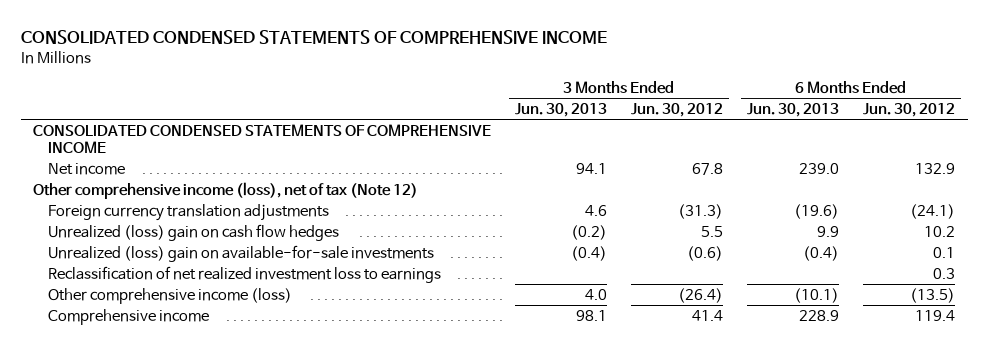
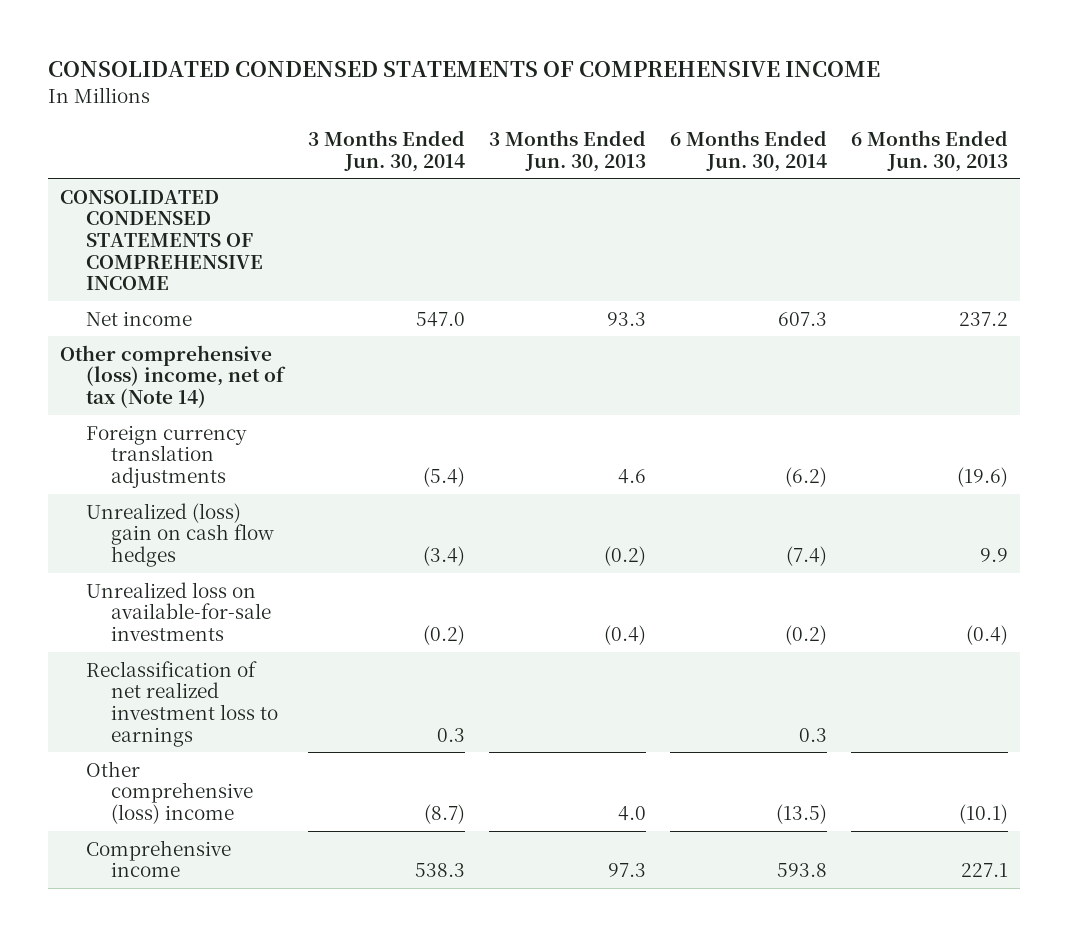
[631,103,724,118] Jun. 30, 2012 -> none
[863,103,956,118] Jun. 30, 2012 -> none
none -> [307,129,465,172] 3 Months Ended Jun. 30, 2014
none -> [670,129,828,172] 6 Months Ended Jun. 30, 2014
[576,162,608,174] 94.1 -> [606,311,646,326] 93.3
[799,162,840,174] 239.0 -> [959,311,1009,326] 237.2
[33,181,419,199] Other comprehensive income (loss), net of tax (Note 12) -> [59,344,286,408] Other comprehensive (loss) income, net of tax (Note 14)
[48,244,435,262] Unrealized (loss) gain on available-for-sale investments -> [85,581,272,641] Unrealized loss on available-for-sale investments
[48,287,293,304] Other comprehensive income (loss) -> [85,760,254,824] Other comprehensive (loss) income
[576,309,608,321] 98.1 -> [607,863,646,878] 97.3
[799,309,840,321] 228.9 -> [961,863,1009,878] 227.1

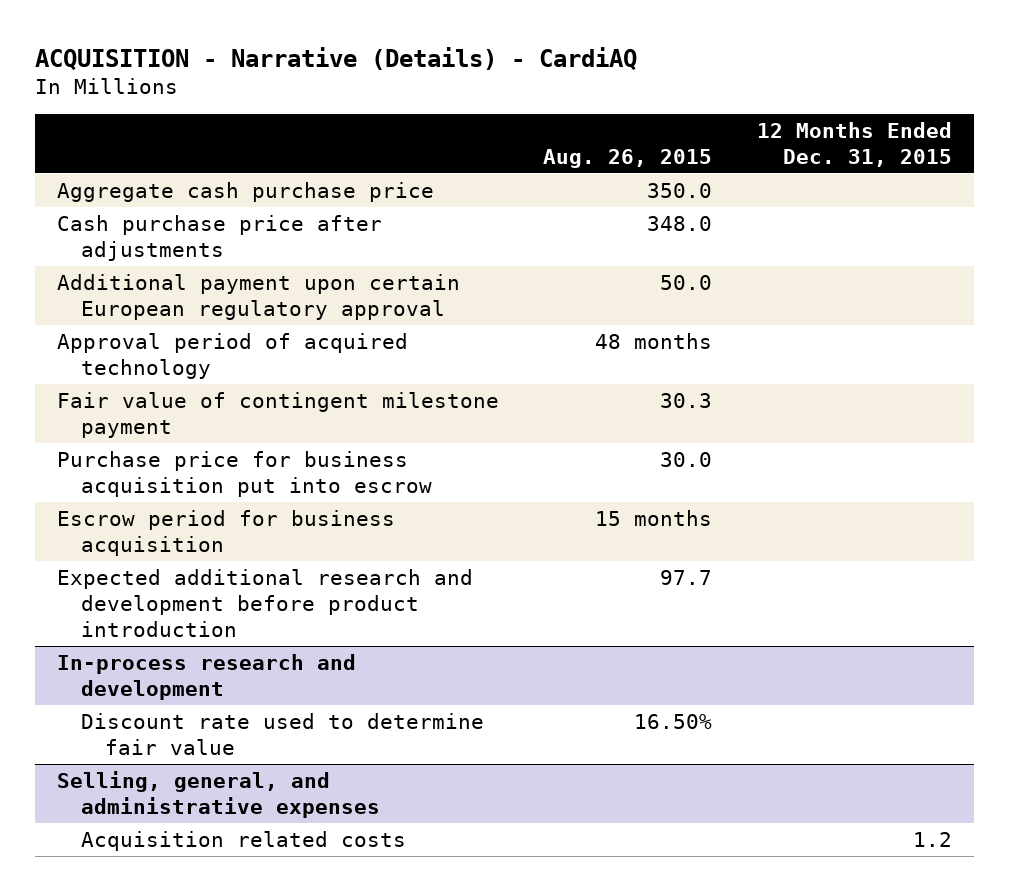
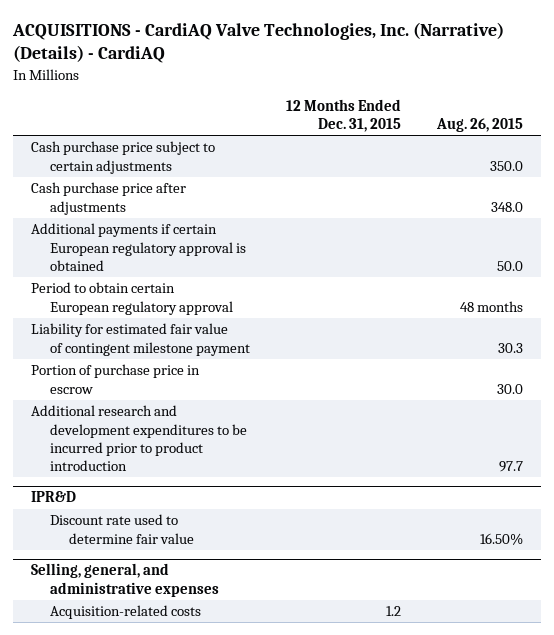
[35,46,638,70] ACQUISITION - Narrative (Details) - CardiAQ -> [11,22,504,64] ACQUISITIONS - CardiAQ Valve Technologies, Inc. (Narrative) (Details) - CardiAQ
[57,181,435,202] Aggregate cash purchase price -> [30,141,215,174] Cash purchase price subject to certain adjustments
[57,332,409,379] Approval period of acquired technology -> none
[57,509,396,556] Escrow period for business acquisition -> none
[57,273,461,320] Additional payment upon certain European regulatory approval -> [30,223,246,271] Additional payments if certain European regulatory approval is obtained
none -> [30,282,233,315] Period to obtain certain European regulatory approval
[57,391,500,438] Fair value of contingent milestone payment -> [30,323,250,356] Liability for estimated fair value of contingent milestone payment
[57,450,433,497] Purchase price for business acquisition put into escrow -> [30,364,200,394] Portion of purchase price in escrow
[57,568,474,637] Expected additional research and development before product introduction -> [30,405,247,472] Additional research and development expenditures to be incurred prior to product introduction
[57,653,357,700] In-process research and development -> [30,491,76,503] IPR&D
[81,830,407,851] Acquisition related costs -> [49,605,201,620] Acquisition-related costs

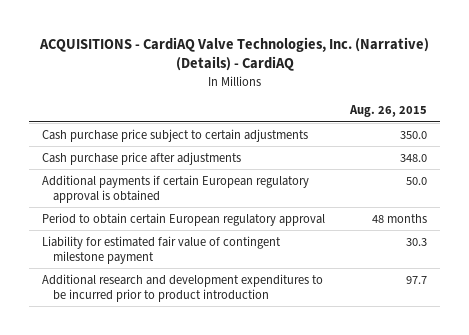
[286,98,402,133] 12 Months Ended Dec. 31, 2015 -> none
[30,364,200,394] Portion of purchase price in escrow -> none
[30,491,76,503] IPR&D -> none
[49,514,195,544] Discount rate used to determine fair value -> none
[30,563,219,597] Selling, general, and administrative expenses -> none
[49,605,201,620] Acquisition-related costs -> none

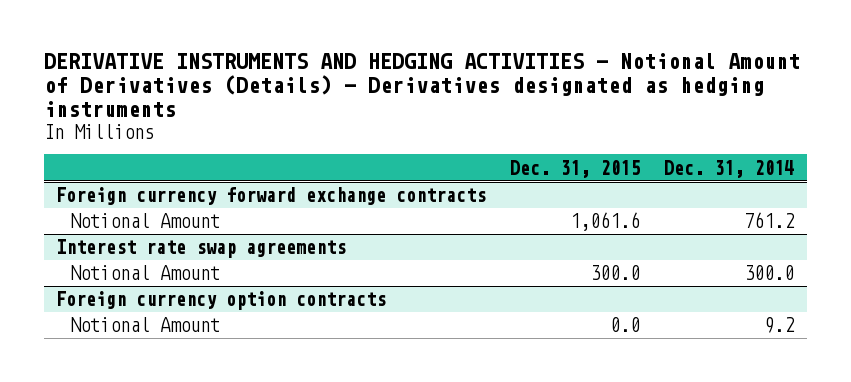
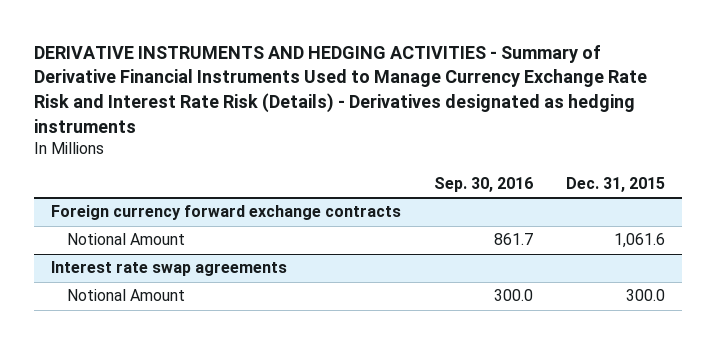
[44,52,801,118] DERIVATIVE INSTRUMENTS AND HEDGING ACTIVITIES - Notional Amount of Derivatives (Details) - Derivatives designated as hedging instruments -> [34,44,648,133] DERIVATIVE INSTRUMENTS AND HEDGING ACTIVITIES - Summary of Derivative Financial Instruments Used to Manage Currency Exchange Rate Risk and Interest Rate Risk (Details) - Derivatives designated as hedging instruments
[664,159,795,178] Dec. 31, 2014 -> none
none -> [433,177,533,193] Sep. 30, 2016
[56,291,387,311] Foreign currency option contracts -> none
[69,317,220,333] Notional Amount -> none

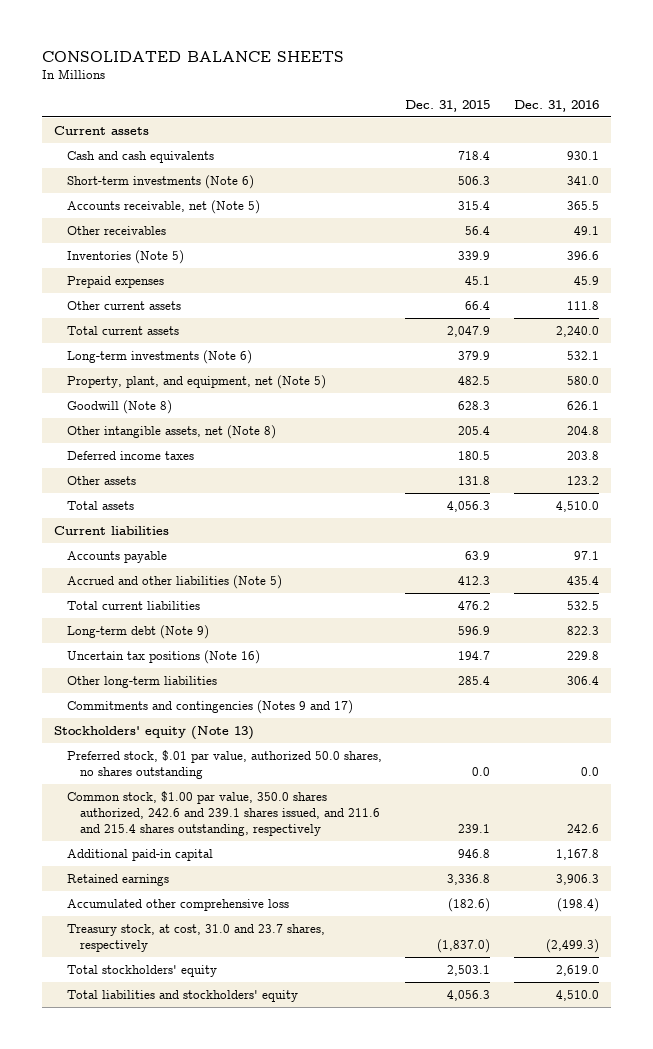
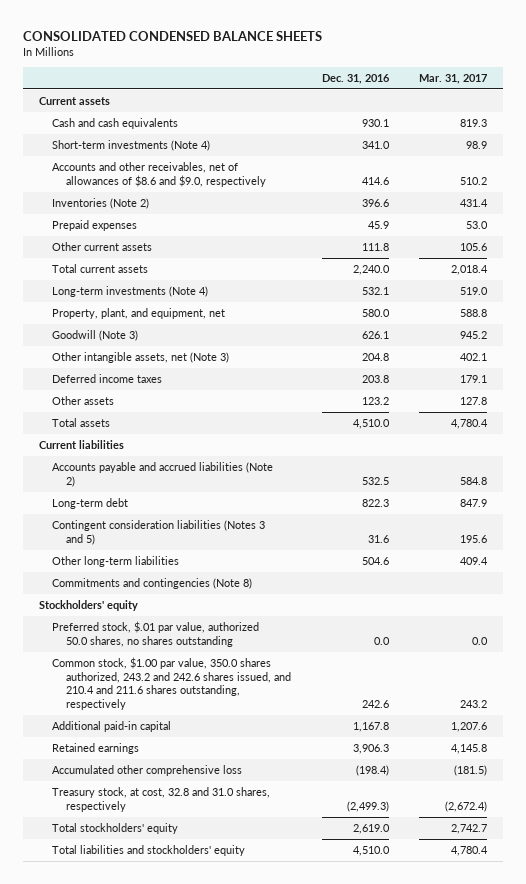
[42,51,345,63] CONSOLIDATED BALANCE SHEETS -> [23,30,323,41] CONSOLIDATED CONDENSED BALANCE SHEETS
[405,99,491,112] Dec. 31, 2015 -> none
none -> [419,73,488,84] Mar. 31, 2017
[66,199,260,214] Accounts receivable, net (Note 5) -> none
[66,225,166,235] Other receivables -> none
[66,174,254,189] Short-term investments (Note 6) -> [52,140,211,152] Short-term investments (Note 4)
none -> [52,162,267,187] Accounts and other receivables, net of allowances of $8.6 and $9.0, respectively
[66,249,184,264] Inventories (Note 5) -> [52,198,150,210] Inventories (Note 2)
[66,349,252,364] Long-term investments (Note 6) -> [52,286,209,298] Long-term investments (Note 4)
[66,374,326,389] Property, plant, and equipment, net (Note 5) -> [52,308,226,320] Property, plant, and equipment, net
[66,399,172,414] Goodwill (Note 8) -> [52,330,139,342] Goodwill (Note 3)
[66,424,276,439] Other intangible assets, net (Note 8) -> [52,352,230,364] Other intangible assets, net (Note 3)
[66,550,167,563] Accounts payable -> none
[66,574,282,589] Accrued and other liabilities (Note 5) -> none
[66,649,260,664] Uncertain tax positions (Note 16) -> none
[66,600,200,610] Total current liabilities -> [52,462,274,487] Accounts payable and accrued liabilities (Note 2)
[66,624,209,639] Long-term debt (Note 9) -> [52,498,129,510] Long-term debt
none -> [52,520,266,545] Contingent consideration liabilities (Notes 3 and 5)
[566,675,599,685] 306.4 -> [361,557,389,566] 504.6
[66,699,353,714] Commitments and contingencies (Notes 9 and 17) -> [52,578,253,590] Commitments and contingencies (Note 8)
[53,725,254,740] Stockholders' equity (Note 13) -> [38,600,138,612] Stockholders' equity
[66,790,380,836] Common stock, $1.00 par value, 350.0 shares authorized, 242.6 and 239.1 shares issued, and 211.6 and 215.4 shares outstanding, respectively -> [52,657,292,711] Common stock, $1.00 par value, 350.0 shares authorized, 243.2 and 242.6 shares issued, and 210.4 and 211.6 shares outstanding, respectively
[66,923,325,952] Treasury stock, at cost, 31.0 and 23.7 shares, respectively -> [52,787,271,812] Treasury stock, at cost, 32.8 and 31.0 shares, respectively

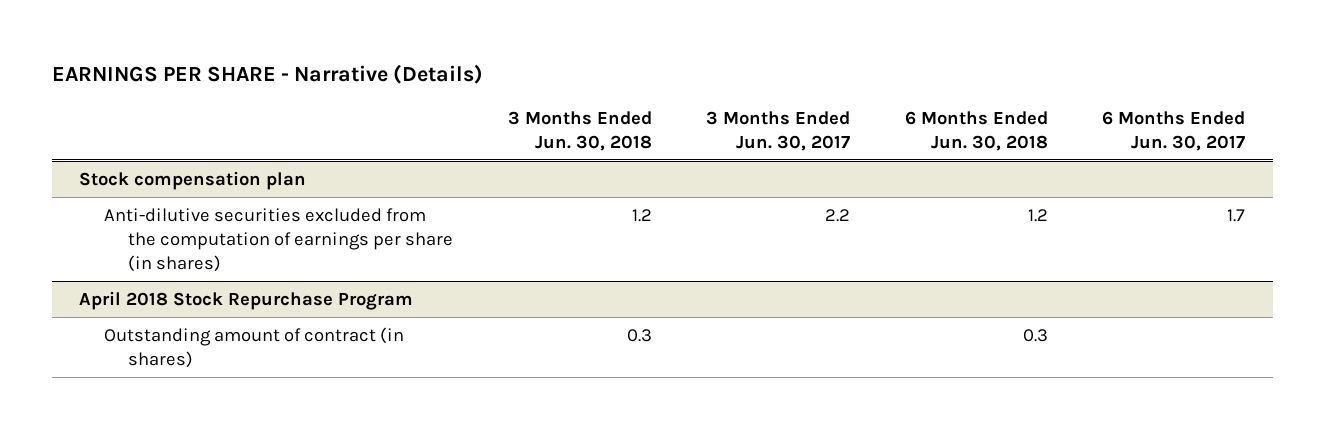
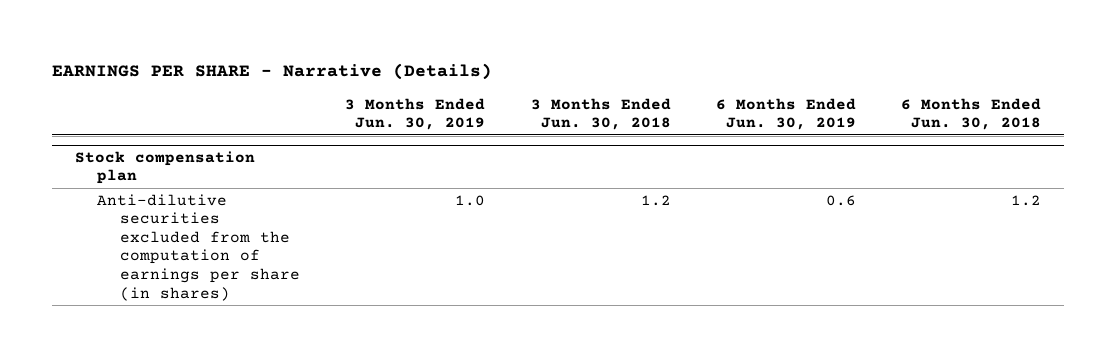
[706,110,851,151] 3 Months Ended Jun. 30, 2017 -> none
[1102,110,1246,151] 6 Months Ended Jun. 30, 2017 -> none
none -> [345,97,486,131] 3 Months Ended Jun. 30, 2019
none -> [716,97,857,131] 6 Months Ended Jun. 30, 2019
[79,291,414,311] April 2018 Stock Repurchase Program -> none
[103,327,404,368] Outstanding amount of contract (in shares) -> none

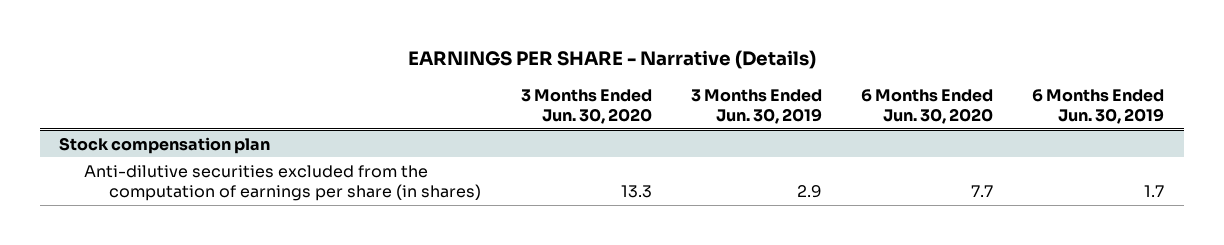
[530,97,671,131] 3 Months Ended Jun. 30, 2018 -> none
[901,97,1042,131] 6 Months Ended Jun. 30, 2018 -> none
none -> [520,88,652,125] 3 Months Ended Jun. 30, 2020
none -> [861,88,994,125] 6 Months Ended Jun. 30, 2020
[455,194,486,206] 1.0 -> [796,185,822,199] 2.9
[826,194,857,206] 0.6 -> [1144,185,1165,198] 1.7

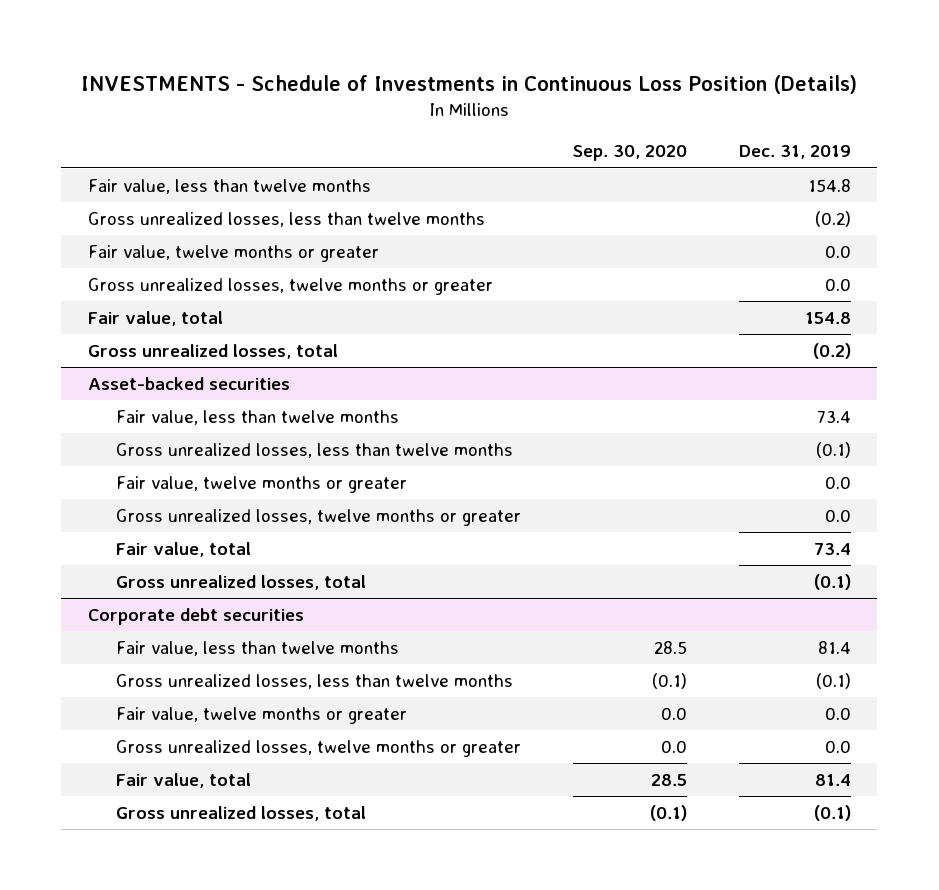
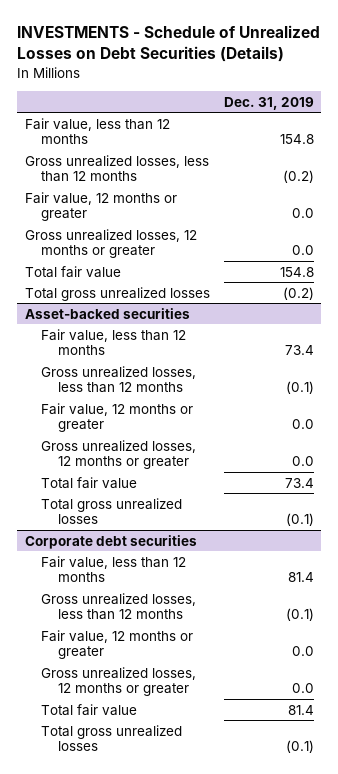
[81,74,858,94] INVESTMENTS - Schedule of Investments in Continuous Loss Position (Details) -> [17,25,321,63] INVESTMENTS - Schedule of Unrealized Losses on Debt Securities (Details)
[572,145,687,162] Sep. 30, 2020 -> none
[87,178,371,194] Fair value, less than twelve months -> [24,117,170,145] Fair value, less than 12 months
[87,211,485,227] Gross unrealized losses, less than twelve months -> [24,154,209,183] Gross unrealized losses, less than 12 months
[87,244,379,262] Fair value, twelve months or greater -> [24,191,177,222] Fair value, 12 months or greater
[87,277,493,295] Gross unrealized losses, twelve months or greater -> [24,228,197,259] Gross unrealized losses, 12 months or greater
[87,310,223,326] Fair value, total -> [24,265,121,278] Total fair value
[87,343,338,359] Gross unrealized losses, total -> [24,286,210,301] Total gross unrealized losses
[115,409,399,425] Fair value, less than twelve months -> [41,328,187,356] Fair value, less than 12 months
[115,442,513,458] Gross unrealized losses, less than twelve months -> [41,365,197,394] Gross unrealized losses, less than 12 months
[115,475,407,493] Fair value, twelve months or greater -> [41,402,194,433] Fair value, 12 months or greater
[115,508,521,526] Gross unrealized losses, twelve months or greater -> [41,439,197,470] Gross unrealized losses, 12 months or greater
[115,541,251,557] Fair value, total -> [41,476,138,489] Total fair value
[115,574,366,590] Gross unrealized losses, total -> [41,497,183,525] Total gross unrealized losses
[115,640,399,656] Fair value, less than twelve months -> [41,555,187,583] Fair value, less than 12 months
[115,673,513,689] Gross unrealized losses, less than twelve months -> [41,592,197,621] Gross unrealized losses, less than 12 months
[115,706,407,724] Fair value, twelve months or greater -> [41,629,194,660] Fair value, 12 months or greater
[115,739,521,757] Gross unrealized losses, twelve months or greater -> [41,666,197,697] Gross unrealized losses, 12 months or greater
[115,772,251,788] Fair value, total -> [41,703,138,716] Total fair value
[115,805,366,821] Gross unrealized losses, total -> [41,724,183,752] Total gross unrealized losses

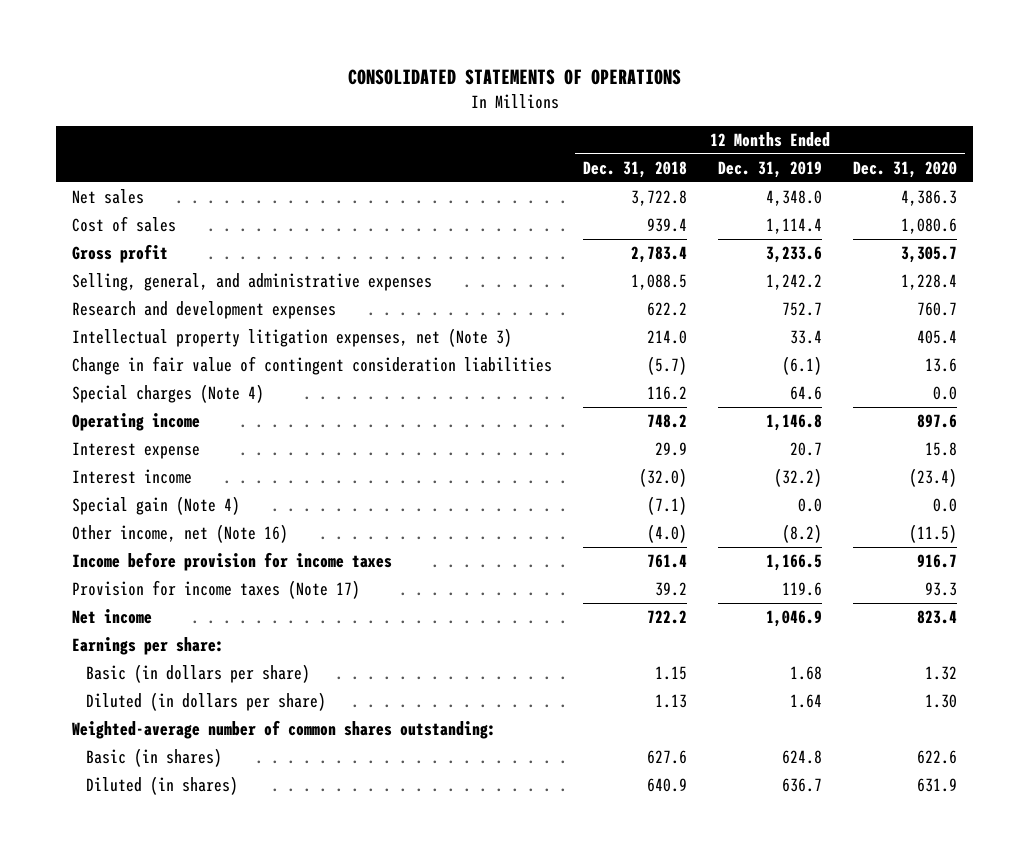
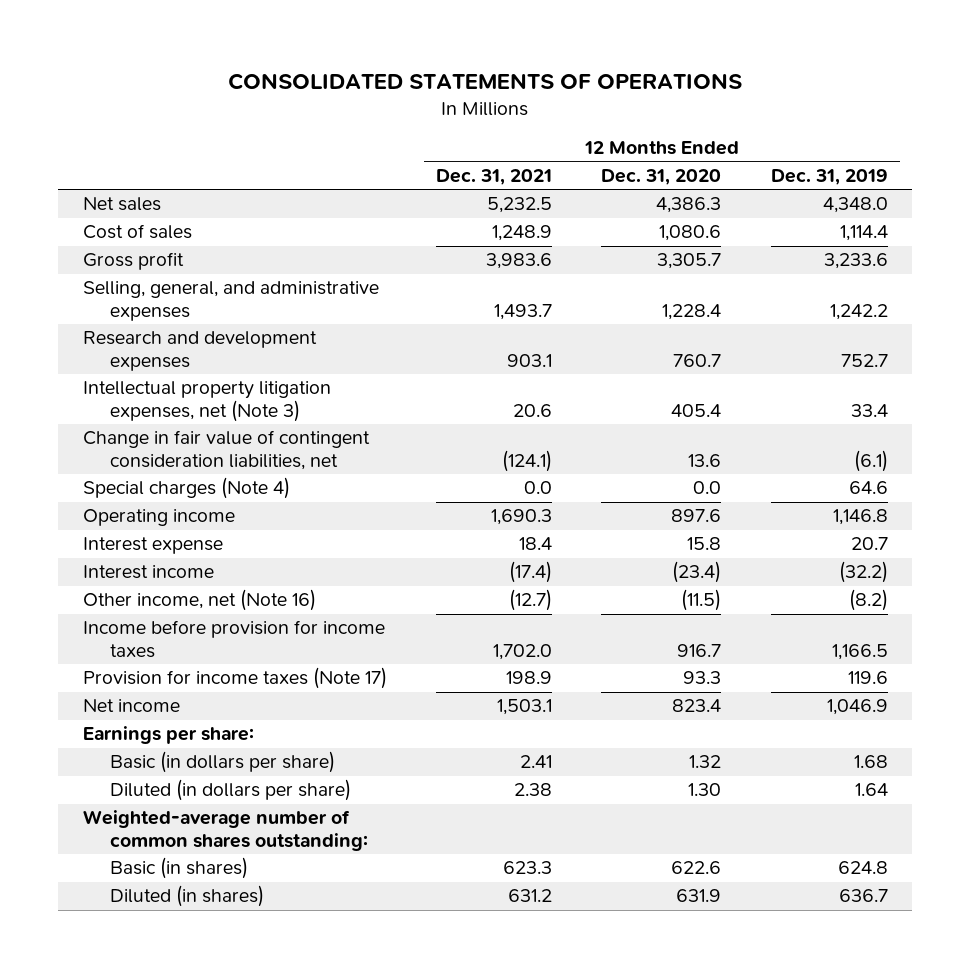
[583,160,688,178] Dec. 31, 2018 -> none
none -> [436,168,553,185] Dec. 31, 2021
[71,356,552,376] Change in fair value of contingent consideration liabilities -> [83,430,371,471] Change in fair value of contingent consideration liabilities, net
[71,496,240,516] Special gain (Note 4) -> none

